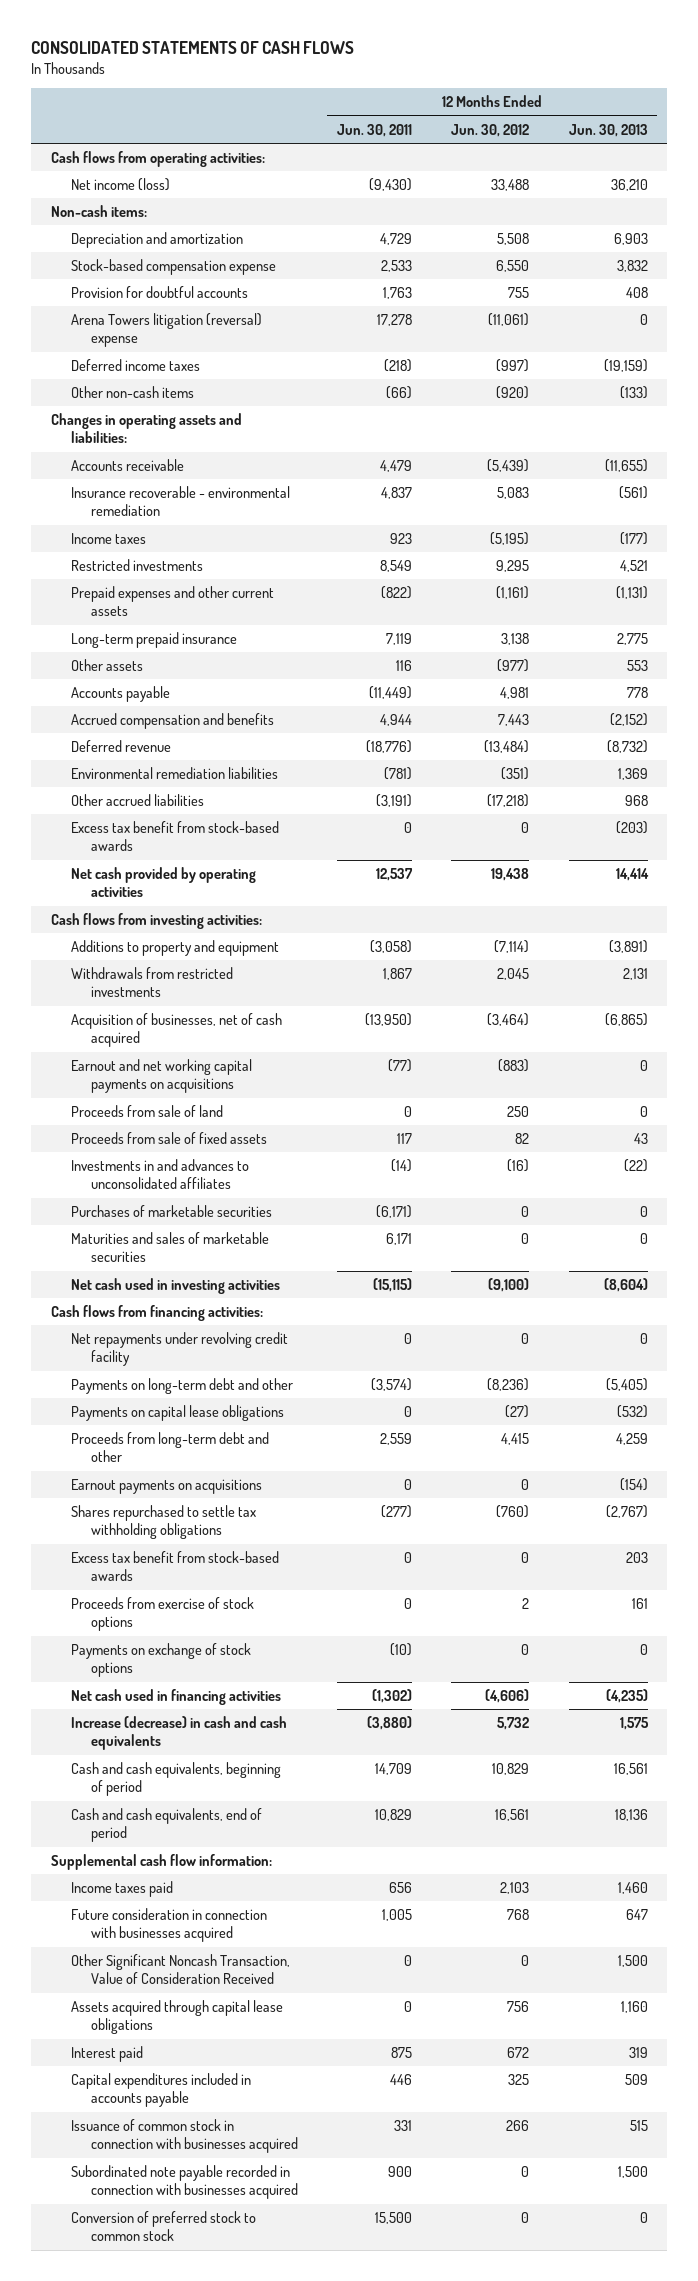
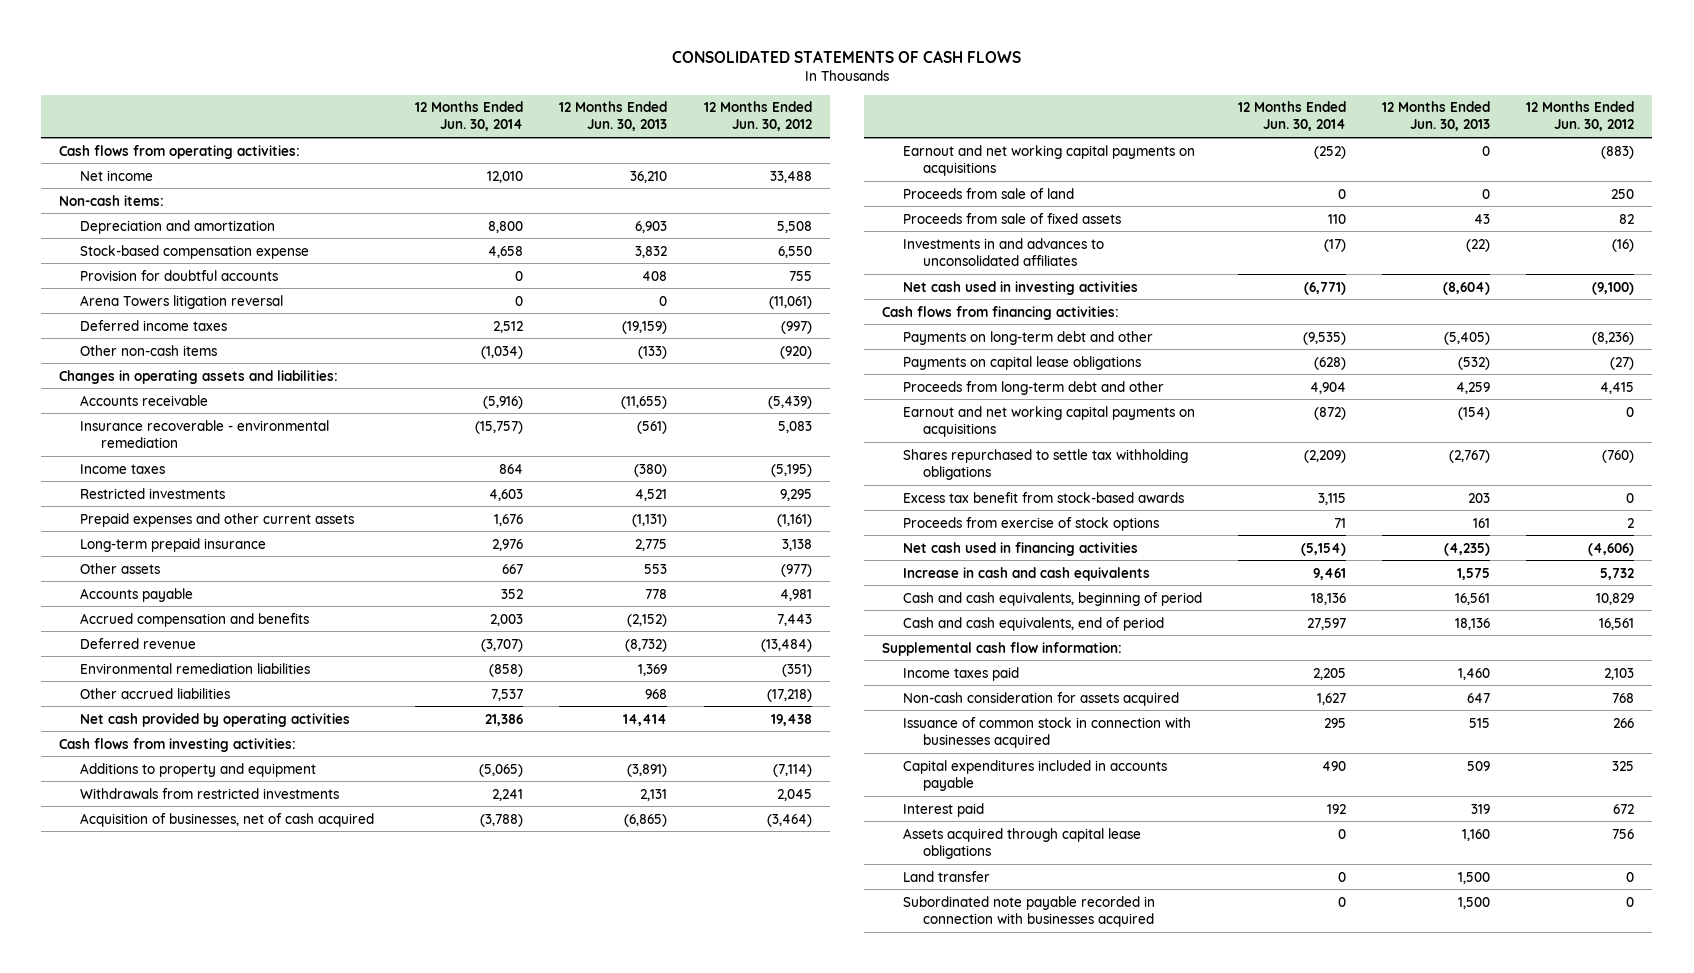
[337,123,413,137] Jun. 30, 2011 -> none
none -> [415,101,524,132] 12 Months Ended Jun. 30, 2014
[70,178,170,192] Net income (loss) -> [80,169,154,181] Net income
[70,313,262,348] Arena Towers litigation (reversal) expense -> [80,294,284,309] Arena Towers litigation reversal
[619,532,648,546] (177) -> [634,463,668,477] (380)
[70,821,279,852] Excess tax benefit from stock-based awards -> none
[70,1205,272,1218] Purchases of marketable securities -> none
[70,1232,269,1263] Maturities and sales of marketable securities -> none
[70,1332,288,1367] Net repayments under revolving credit facility -> none
[70,1479,262,1495] Earnout payments on acquisitions -> [902,405,1195,437] Earnout and net working capital payments on acquisitions
[70,1643,251,1678] Payments on exchange of stock options -> none
[70,1716,287,1751] Increase (decrease) in cash and cash equivalents -> [902,566,1150,581] Increase in cash and cash equivalents
[70,1954,290,1985] Other Significant Noncash Transaction, Value of Consideration Received -> none
[70,1908,267,1943] Future consideration in connection with businesses acquired -> [902,691,1179,706] Non-cash consideration for assets acquired
[70,2073,251,2108] Capital expenditures included in accounts payable -> [902,759,1167,791] Capital expenditures included in accounts payable
[70,2046,143,2063] Interest paid -> [902,802,984,817] Interest paid
[70,2000,283,2035] Assets acquired through capital lease obligations -> [902,827,1141,859] Assets acquired through capital lease obligations
none -> [902,870,990,882] Land transfer
[70,2211,256,2242] Conversion of preferred stock to common stock -> none

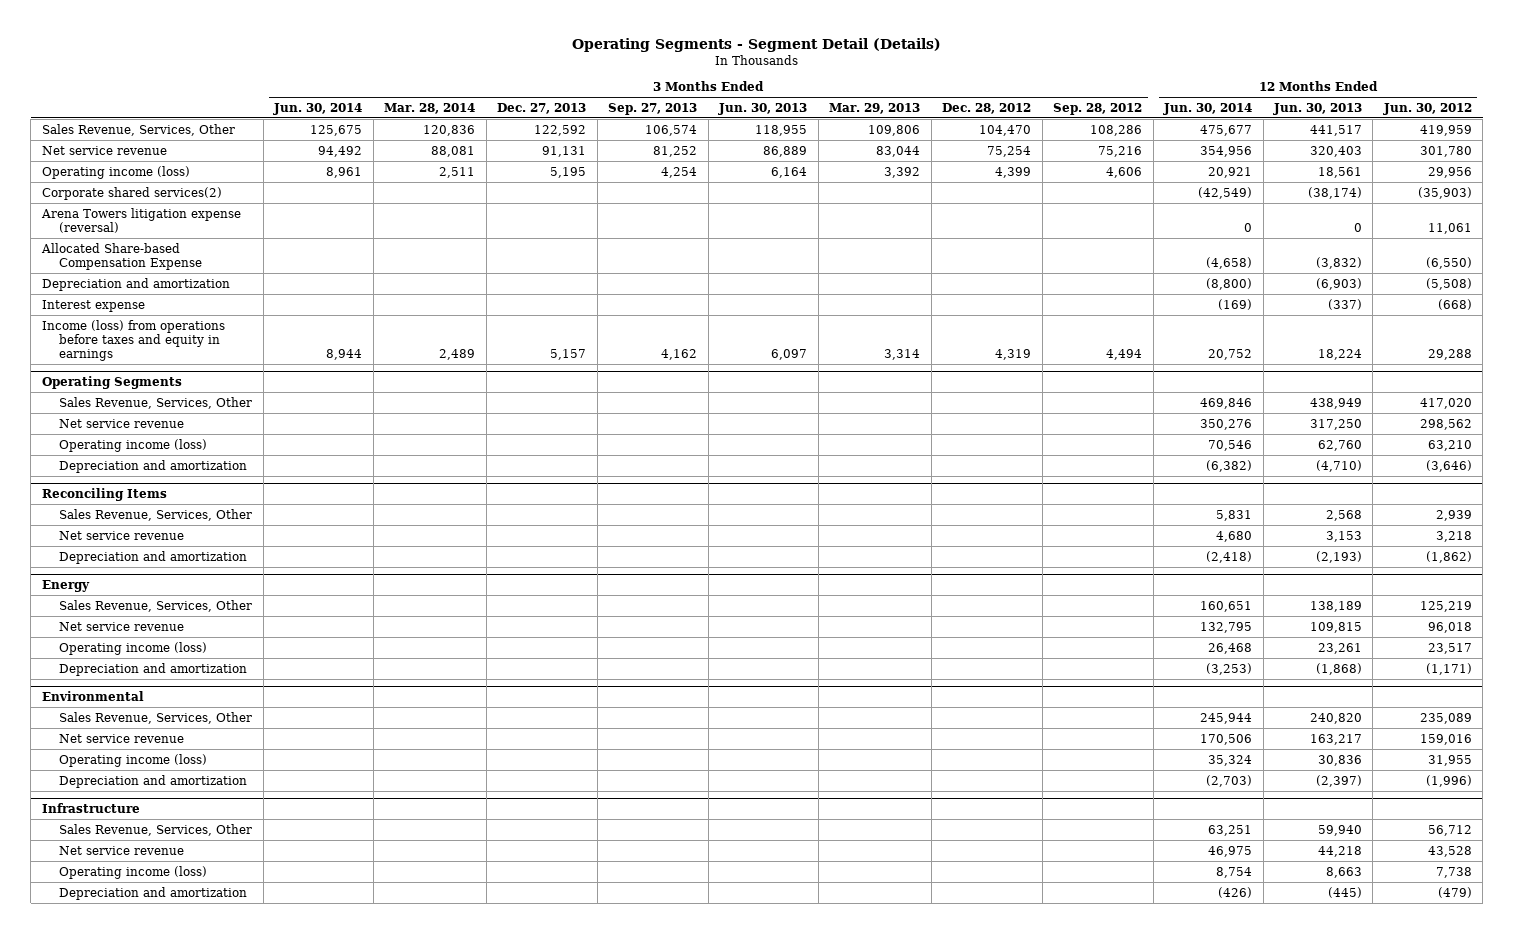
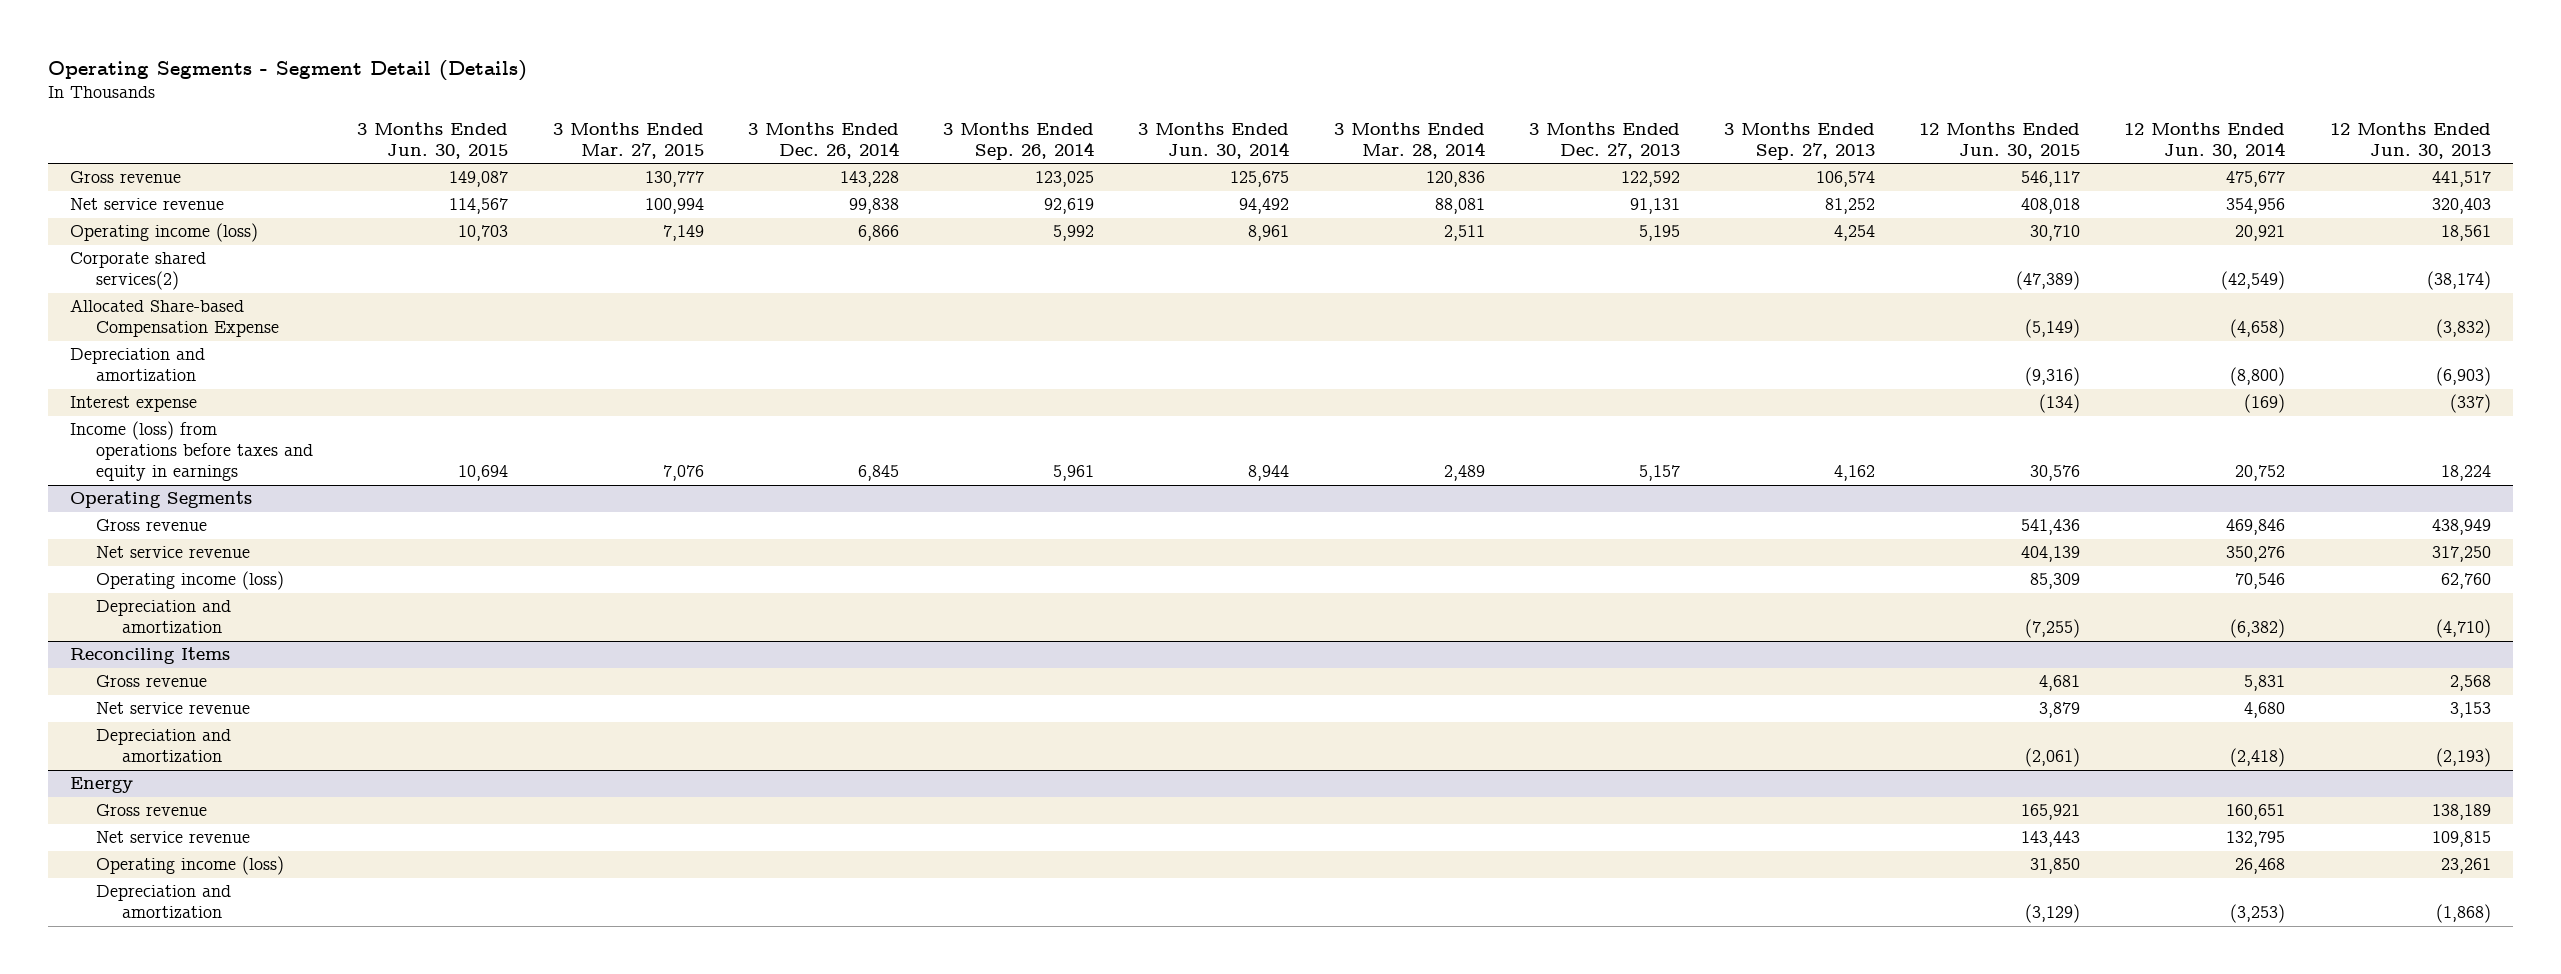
[718,103,808,116] Jun. 30, 2013 -> none
[829,103,921,115] Mar. 29, 2013 -> none
[942,103,1032,115] Dec. 28, 2012 -> none
[1053,103,1143,116] Sep. 28, 2012 -> none
[1382,103,1472,116] Jun. 30, 2012 -> none
none -> [357,121,509,159] 3 Months Ended Jun. 30, 2015
none -> [552,121,704,159] 3 Months Ended Mar. 27, 2015
none -> [747,121,899,159] 3 Months Ended Dec. 26, 2014
none -> [943,121,1095,160] 3 Months Ended Sep. 26, 2014
none -> [1919,121,2081,159] 12 Months Ended Jun. 30, 2015
[41,123,235,136] Sales Revenue, Services, Other -> [69,171,181,184] Gross revenue
[40,207,241,233] Arena Towers litigation expense (reversal) -> none
[59,396,253,409] Sales Revenue, Services, Other -> [96,519,208,532] Gross revenue
[59,508,253,521] Sales Revenue, Services, Other -> [96,675,208,688] Gross revenue
[59,599,253,612] Sales Revenue, Services, Other -> [96,804,208,817] Gross revenue
[41,690,144,701] Environmental -> none
[59,711,253,724] Sales Revenue, Services, Other -> none
[59,733,185,743] Net service revenue -> none
[59,753,208,767] Operating income (loss) -> none
[59,774,248,788] Depreciation and amortization -> none
[41,802,140,813] Infrastructure -> none
[59,823,253,836] Sales Revenue, Services, Other -> none
[59,845,185,855] Net service revenue -> none
[59,865,208,879] Operating income (loss) -> none
[59,886,248,900] Depreciation and amortization -> none

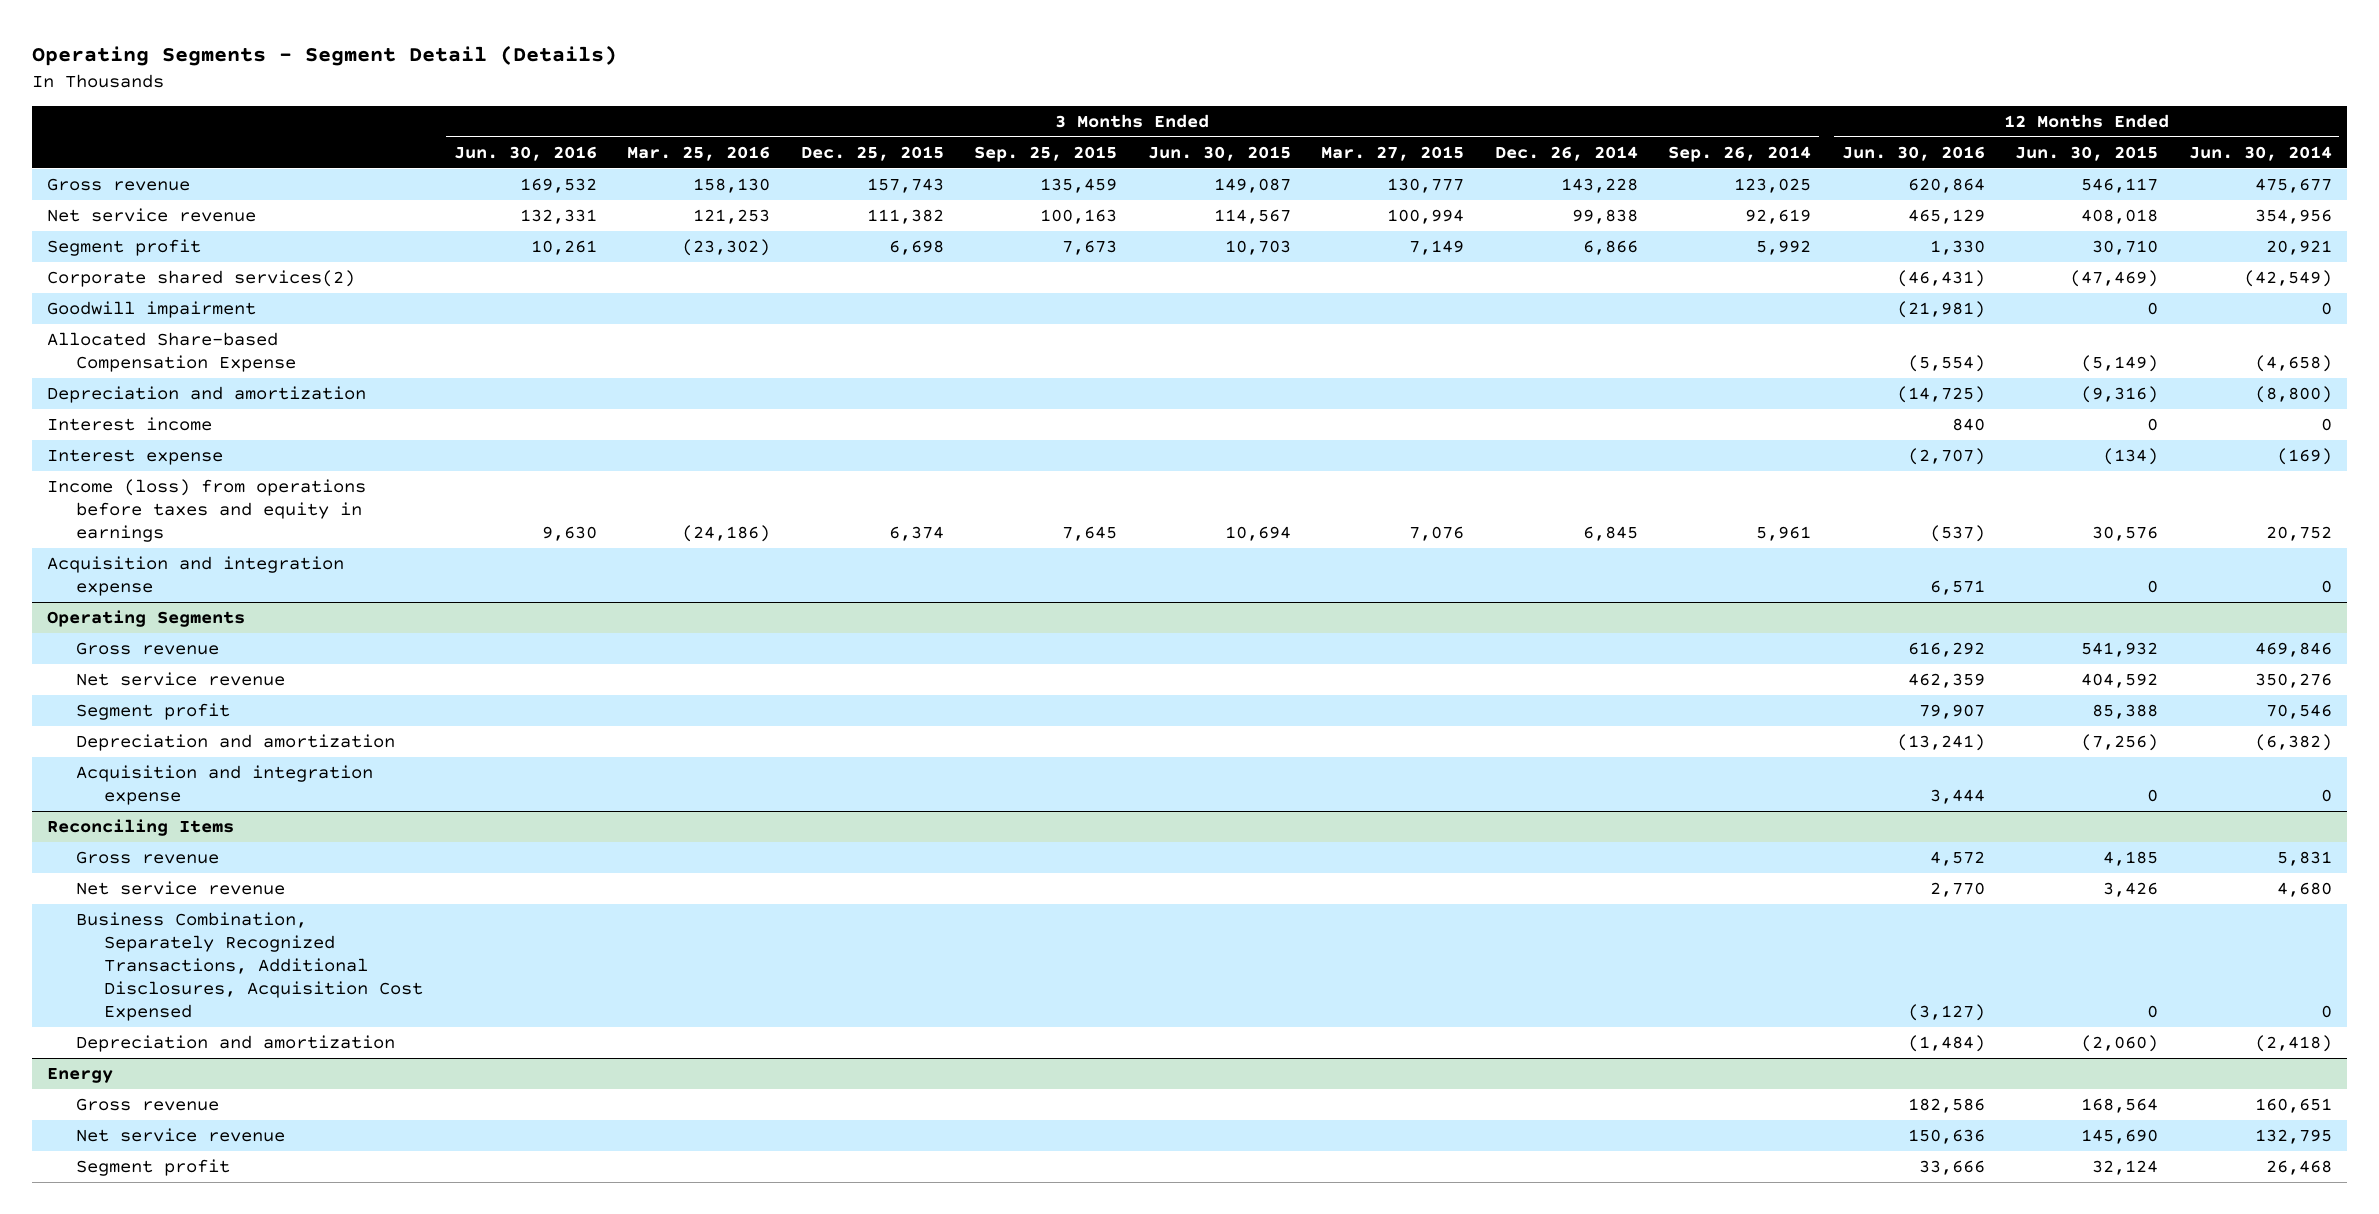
[1138,121,1290,159] 3 Months Ended Jun. 30, 2014 -> none
[1333,121,1485,159] 3 Months Ended Mar. 28, 2014 -> none
[1528,121,1680,159] 3 Months Ended Dec. 27, 2013 -> none
[1723,121,1875,160] 3 Months Ended Sep. 27, 2013 -> none
[2329,121,2491,159] 12 Months Ended Jun. 30, 2013 -> none
none -> [453,145,597,161] Jun. 30, 2016
none -> [627,145,771,161] Mar. 25, 2016
none -> [800,145,944,161] Dec. 25, 2015
none -> [974,145,1118,162] Sep. 25, 2015
none -> [1841,145,1985,161] Jun. 30, 2016
[69,223,258,243] Operating income (loss) -> [47,238,202,256] Segment profit
[2016,271,2081,291] (47,389) -> [2070,269,2159,287] (47,469)
none -> [47,300,257,318] Goodwill impairment
none -> [47,416,213,431] Interest income
none -> [47,555,345,597] Acquisition and integration expense
[96,571,285,591] Operating income (loss) -> none
[2021,519,2081,536] 541,436 -> [2081,641,2159,657] 541,932
[2021,546,2081,563] 404,139 -> [2081,672,2159,688] 404,592
none -> [75,702,230,720] Segment profit
[2025,619,2081,639] (7,255) -> [2081,733,2159,751] (7,256)
none -> [75,764,373,806] Acquisition and integration expense
[2039,675,2081,692] 4,681 -> [2103,850,2159,866] 4,185
[2039,702,2081,719] 3,879 -> [2103,881,2159,897] 3,426
none -> [75,911,424,1022] Business Combination, Separately Recognized Transactions, Additional Disclosures, Acquisition Cost Expensed
[2025,748,2081,768] (2,061) -> [2081,1034,2159,1052] (2,060)
[96,856,285,876] Operating income (loss) -> none
[96,885,232,919] Depreciation and amortization -> none
[2021,804,2081,821] 165,921 -> [2081,1097,2159,1113] 168,564
[2021,831,2081,848] 143,443 -> [2081,1128,2159,1144] 145,690
none -> [75,1158,230,1176] Segment profit

